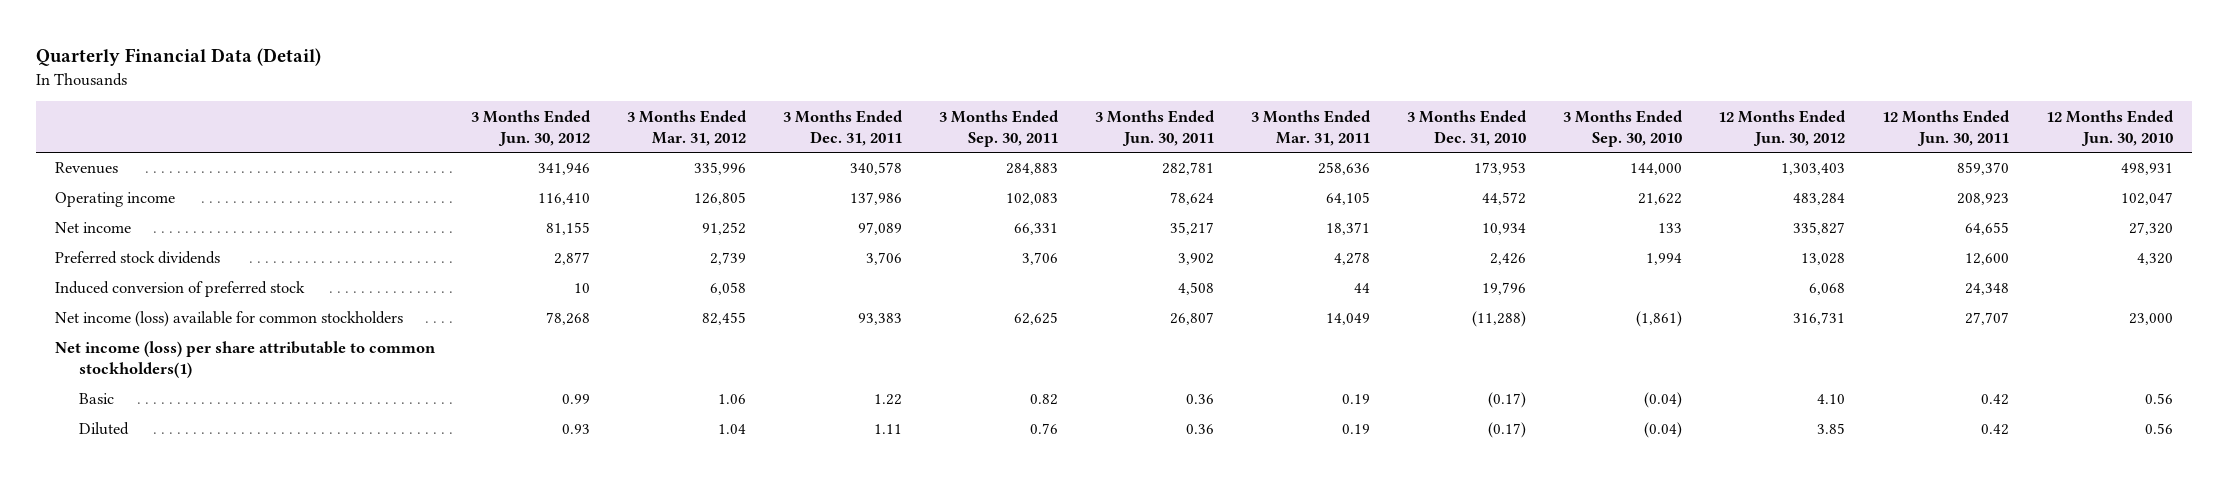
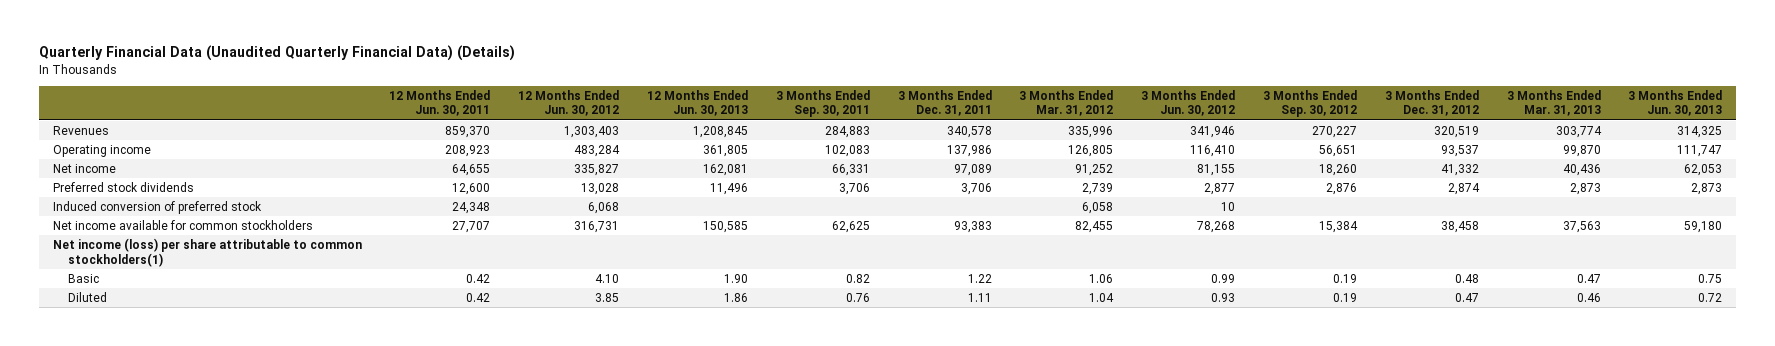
[36,48,322,67] Quarterly Financial Data (Detail) -> [38,45,515,62] Quarterly Financial Data (Unaudited Quarterly Financial Data) (Details)
[1094,109,1215,146] 3 Months Ended Jun. 30, 2011 -> none
[1250,109,1371,146] 3 Months Ended Mar. 31, 2011 -> none
[1406,109,1527,146] 3 Months Ended Dec. 31, 2010 -> none
[1562,109,1683,147] 3 Months Ended Sep. 30, 2010 -> none
[2046,109,2175,146] 12 Months Ended Jun. 30, 2010 -> none
none -> [646,89,748,117] 12 Months Ended Jun. 30, 2013
none -> [1262,89,1357,118] 3 Months Ended Sep. 30, 2012
none -> [1384,89,1479,117] 3 Months Ended Dec. 31, 2012
none -> [1506,89,1601,117] 3 Months Ended Mar. 31, 2013
none -> [1628,89,1723,117] 3 Months Ended Jun. 30, 2013
[54,311,403,328] Net income (loss) available for common stockholders -> [52,220,313,231] Net income available for common stockholders

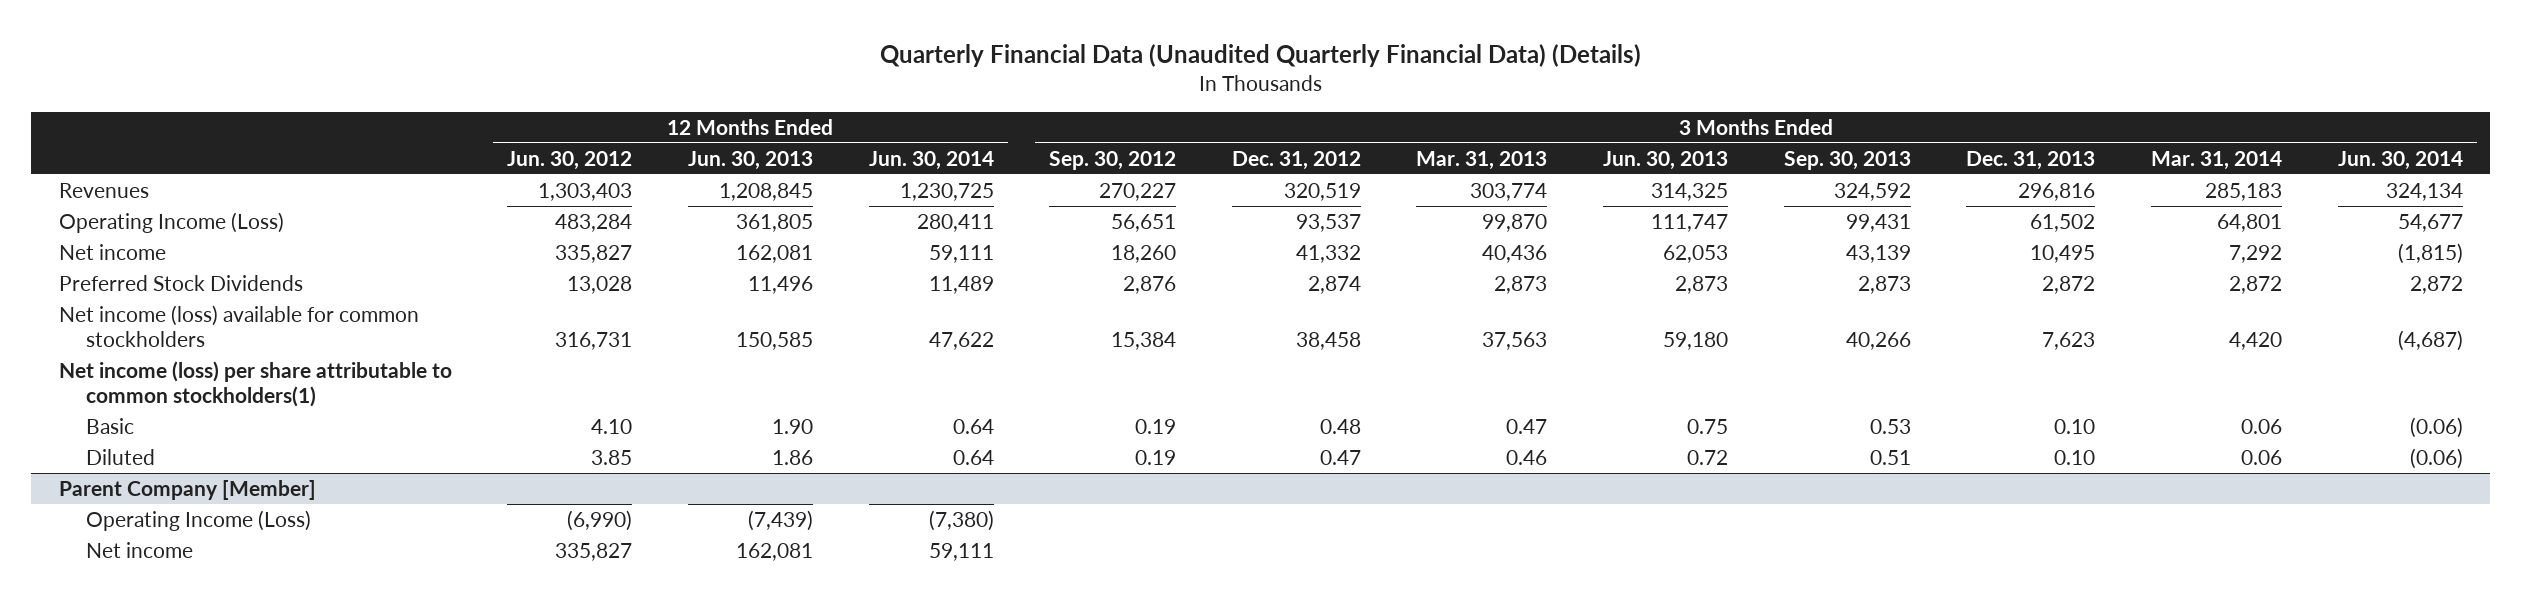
[389,89,491,117] 12 Months Ended Jun. 30, 2011 -> none
[775,89,870,118] 3 Months Ended Sep. 30, 2011 -> none
[897,89,992,117] 3 Months Ended Dec. 31, 2011 -> none
[1019,89,1114,117] 3 Months Ended Mar. 31, 2012 -> none
[1141,89,1236,117] 3 Months Ended Jun. 30, 2012 -> none
none -> [868,150,994,170] Jun. 30, 2014
none -> [1783,150,1911,170] Sep. 30, 2013
none -> [1966,150,2096,170] Dec. 31, 2013
none -> [2151,150,2283,170] Mar. 31, 2014
none -> [2337,150,2463,170] Jun. 30, 2014
[52,145,151,158] Operating income -> [58,211,284,233] Operating Income (Loss)
[52,201,262,215] Induced conversion of preferred stock -> none
[52,182,194,193] Preferred stock dividends -> [58,274,303,291] Preferred Stock Dividends
[52,220,313,231] Net income available for common stockholders -> [58,304,419,348] Net income (loss) available for common stockholders
none -> [58,479,316,500] Parent Company [Member]
none -> [86,509,312,531] Operating Income (Loss)
none -> [86,541,194,558] Net income

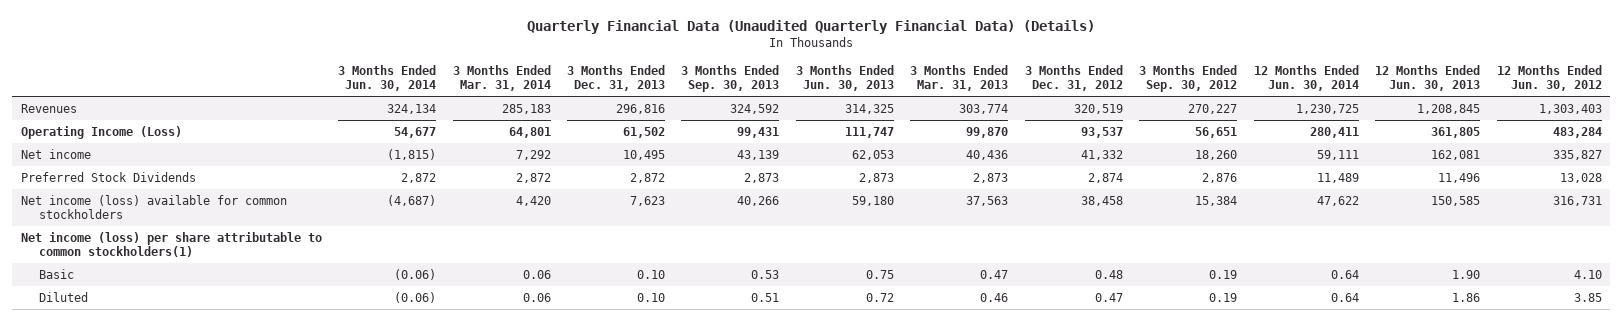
[58,479,316,500] Parent Company [Member] -> none
[86,509,312,531] Operating Income (Loss) -> none
[86,541,194,558] Net income -> none

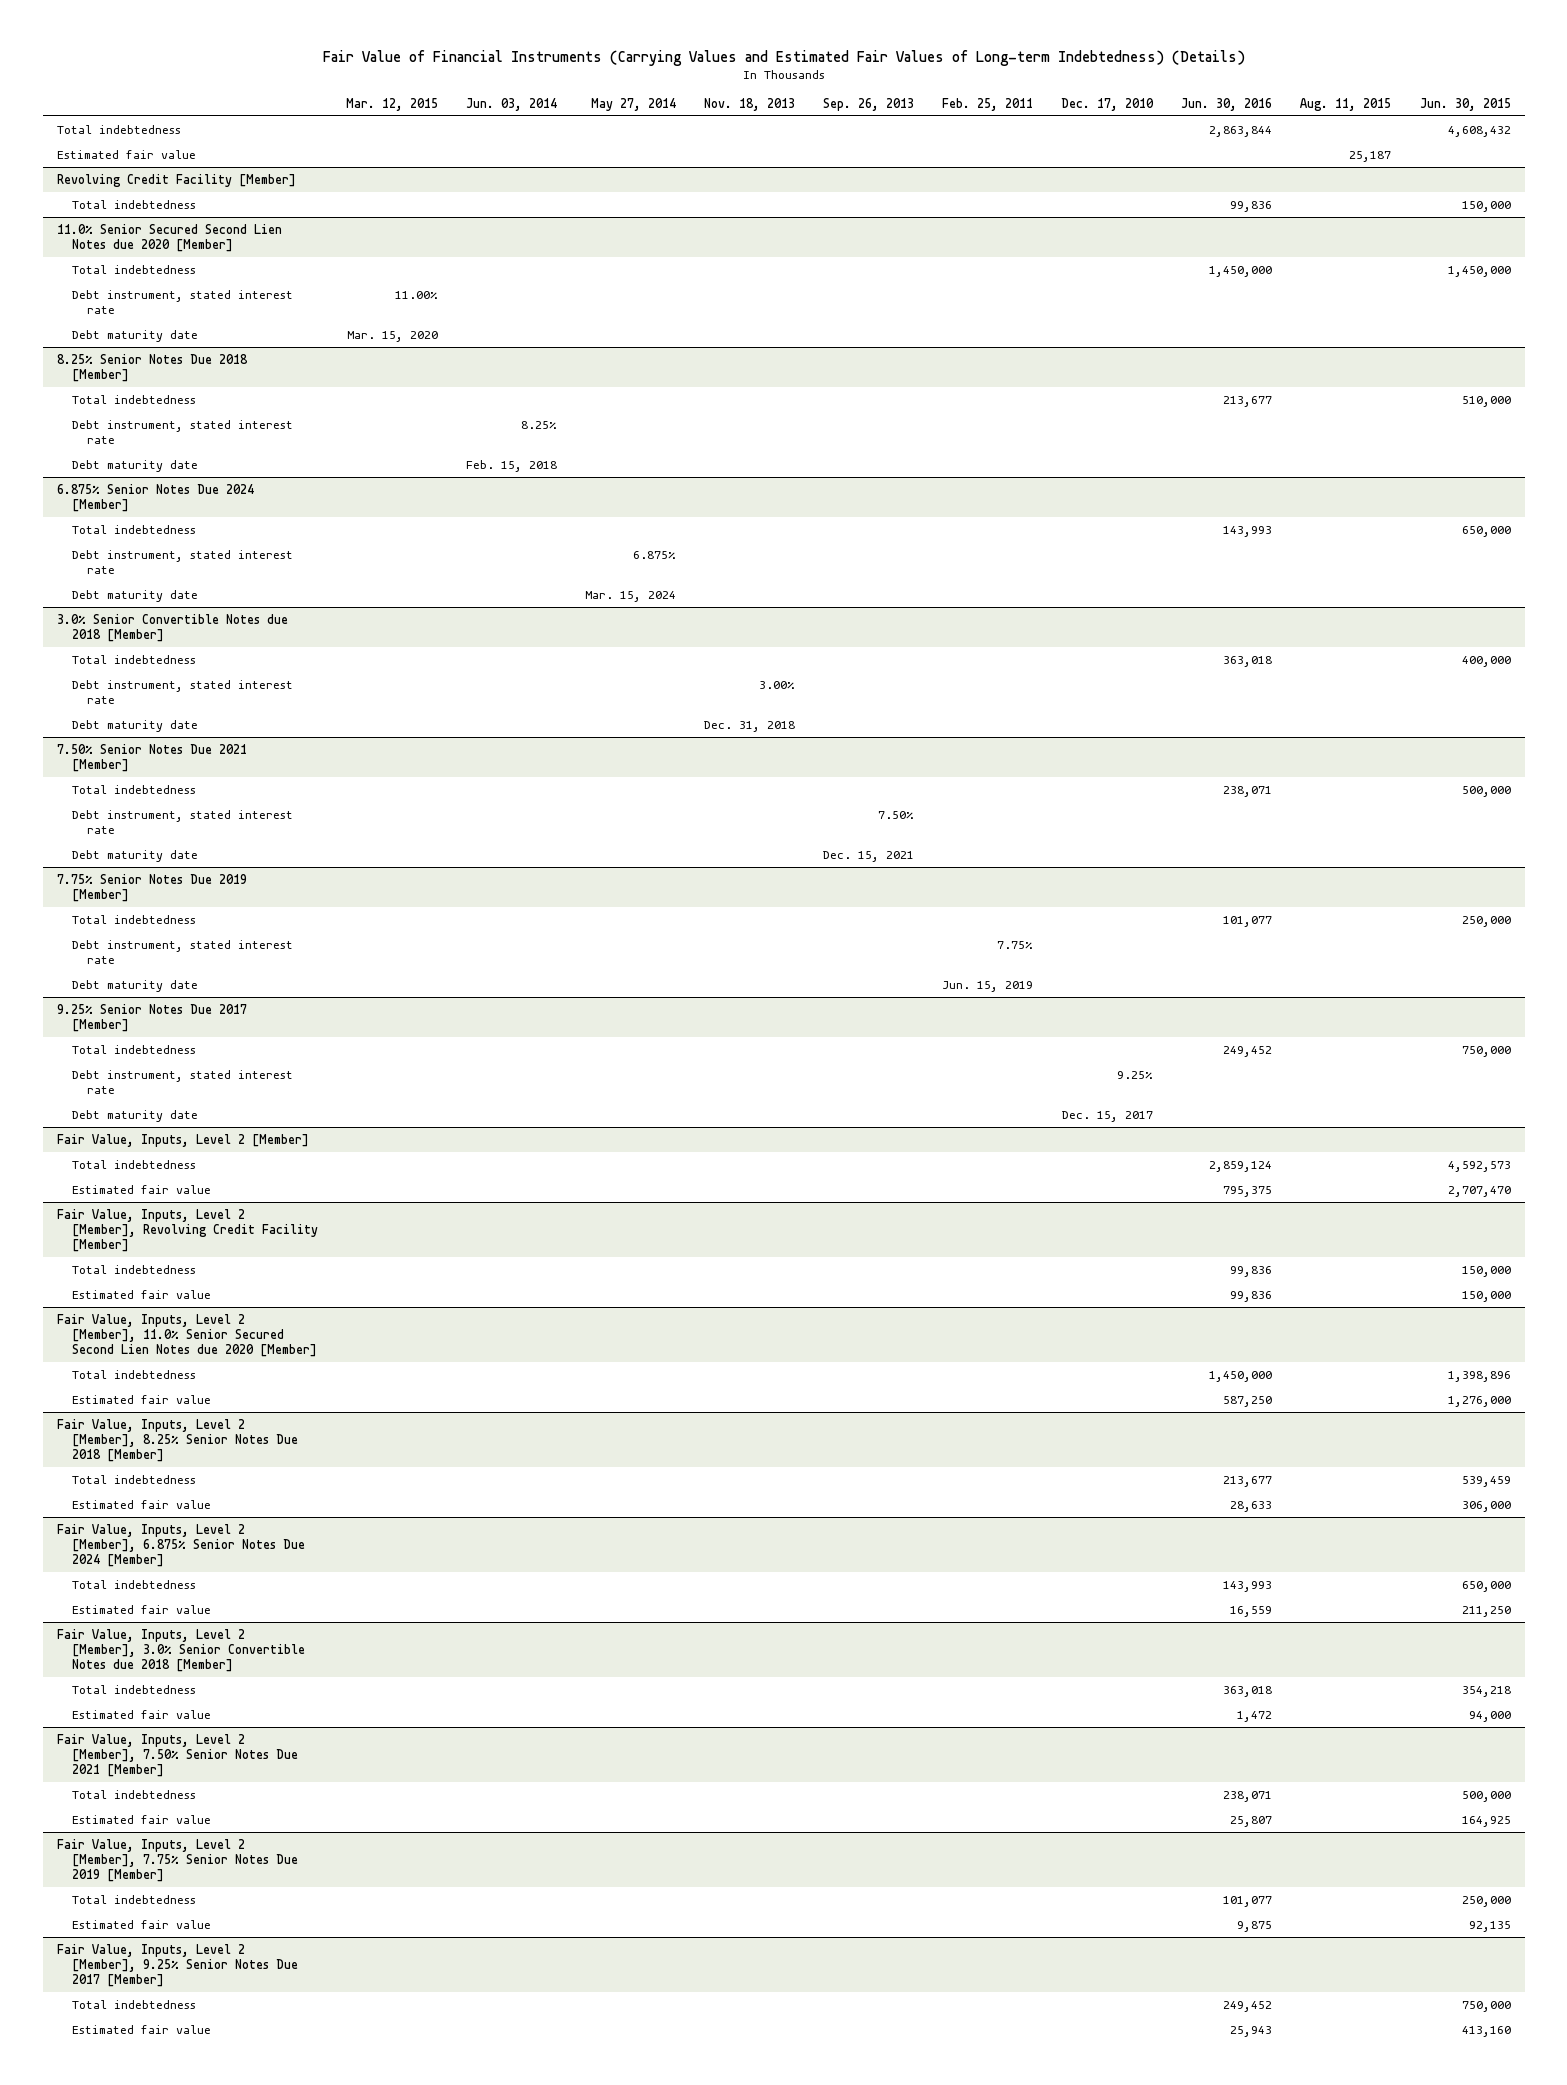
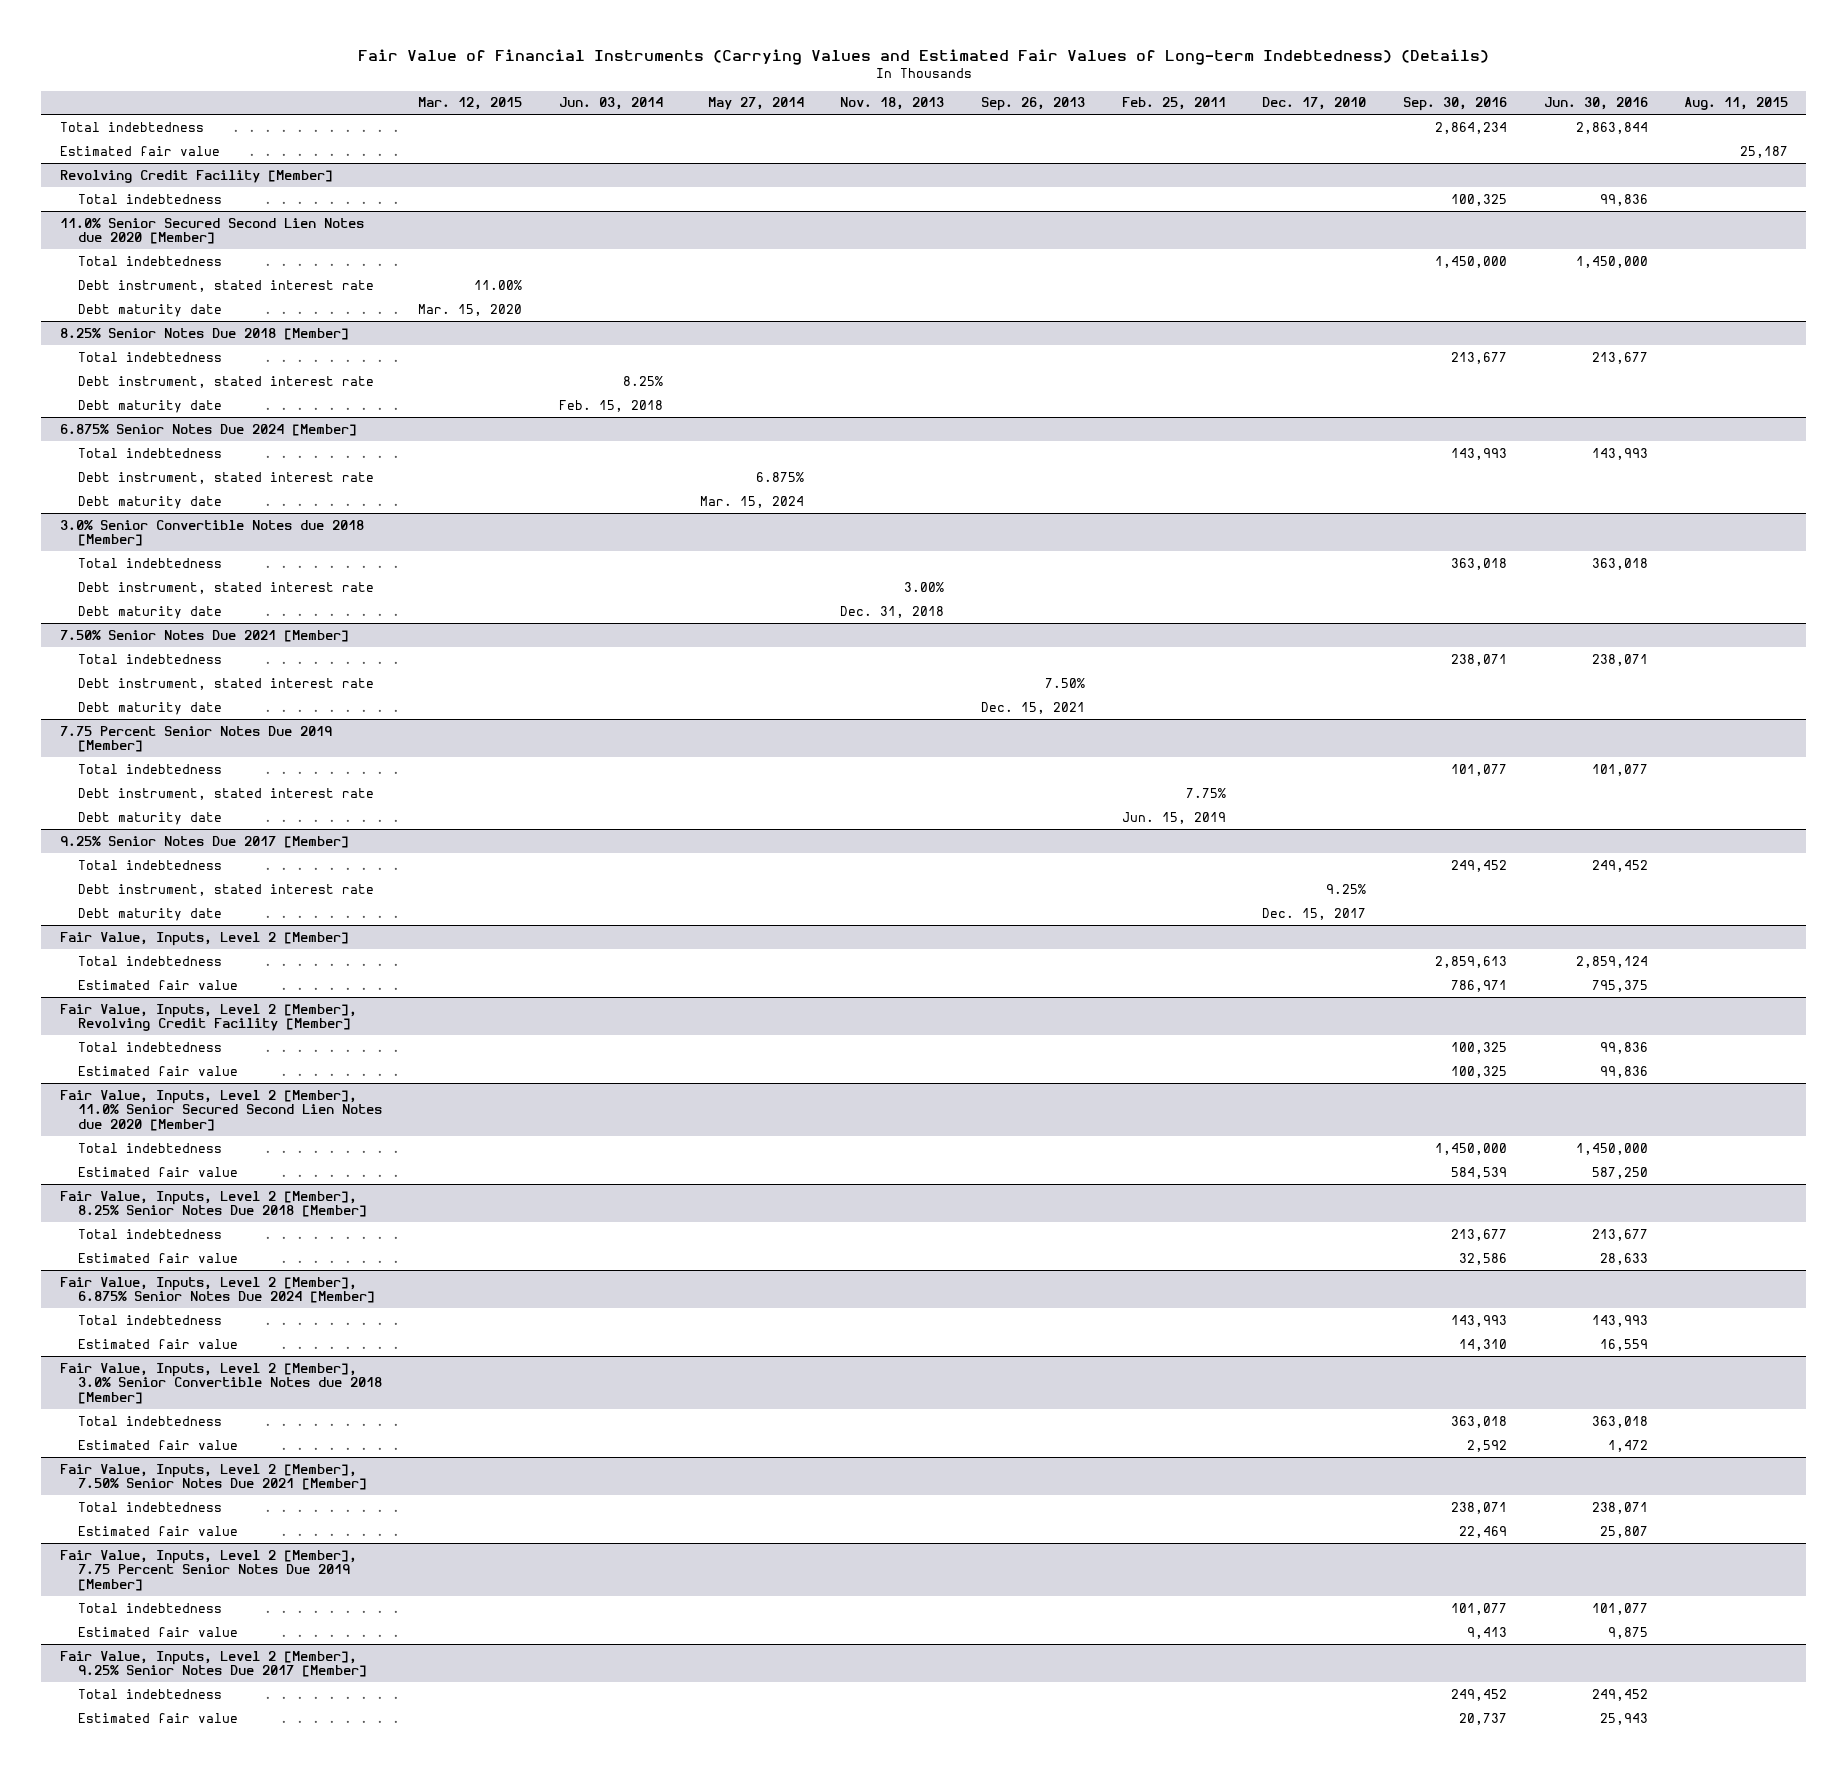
[1419,97,1511,111] Jun. 30, 2015 -> none
none -> [1402,97,1507,112] Sep. 30, 2016
[56,873,247,902] 7.75% Senior Notes Due 2019 [Member] -> [59,725,332,753] 7.75 Percent Senior Notes Due 2019 [Member]
[56,1838,298,1882] Fair Value, Inputs, Level 2 [Member], 7.75% Senior Notes Due 2019 [Member] -> [59,1549,357,1591] Fair Value, Inputs, Level 2 [Member], 7.75 Percent Senior Notes Due 2019 [Member]

